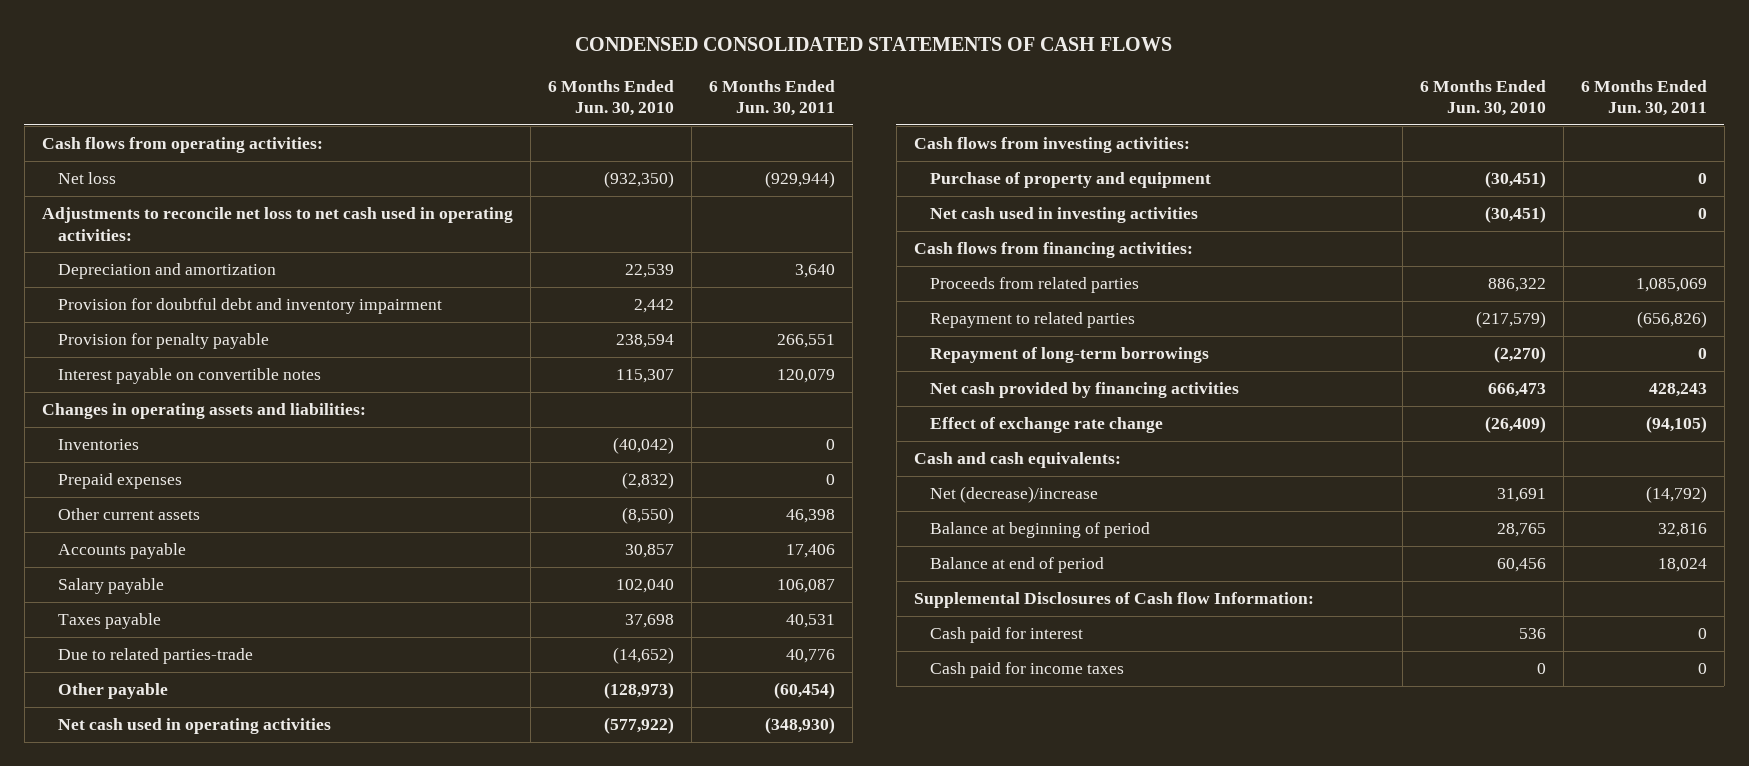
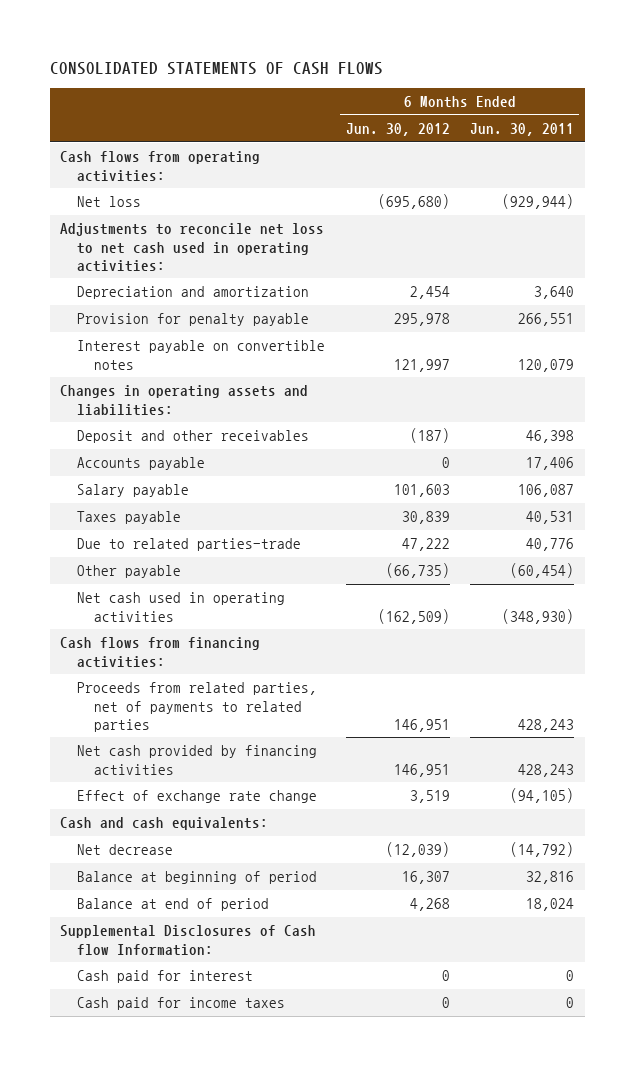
[575,37,1173,52] CONDENSED CONSOLIDATED STATEMENTS OF CASH FLOWS -> [49,61,383,75] CONSOLIDATED STATEMENTS OF CASH FLOWS
[547,79,674,117] 6 Months Ended Jun. 30, 2010 -> none
none -> [345,122,450,136] Jun. 30, 2012
[58,298,443,315] Provision for doubtful debt and inventory impairment -> none
[58,439,140,451] Inventories -> none
[58,473,183,490] Prepaid expenses -> none
[58,508,201,521] Other current assets -> [77,430,310,444] Deposit and other receivables
[913,137,1190,154] Cash flows from investing activities: -> none
[929,172,1211,189] Purchase of property and equipment -> none
[929,207,1198,224] Net cash used in investing activities -> none
[929,312,1135,329] Repayment to related parties -> none
[929,347,1209,364] Repayment of long-term borrowings -> none
[929,277,1139,294] Proceeds from related parties -> [77,682,318,732] Proceeds from related parties, net of payments to related parties
[1635,278,1707,293] 1,085,069 -> [518,718,575,732] 428,243
[929,486,1098,504] Net (decrease)/increase -> [77,844,174,856] Net decrease

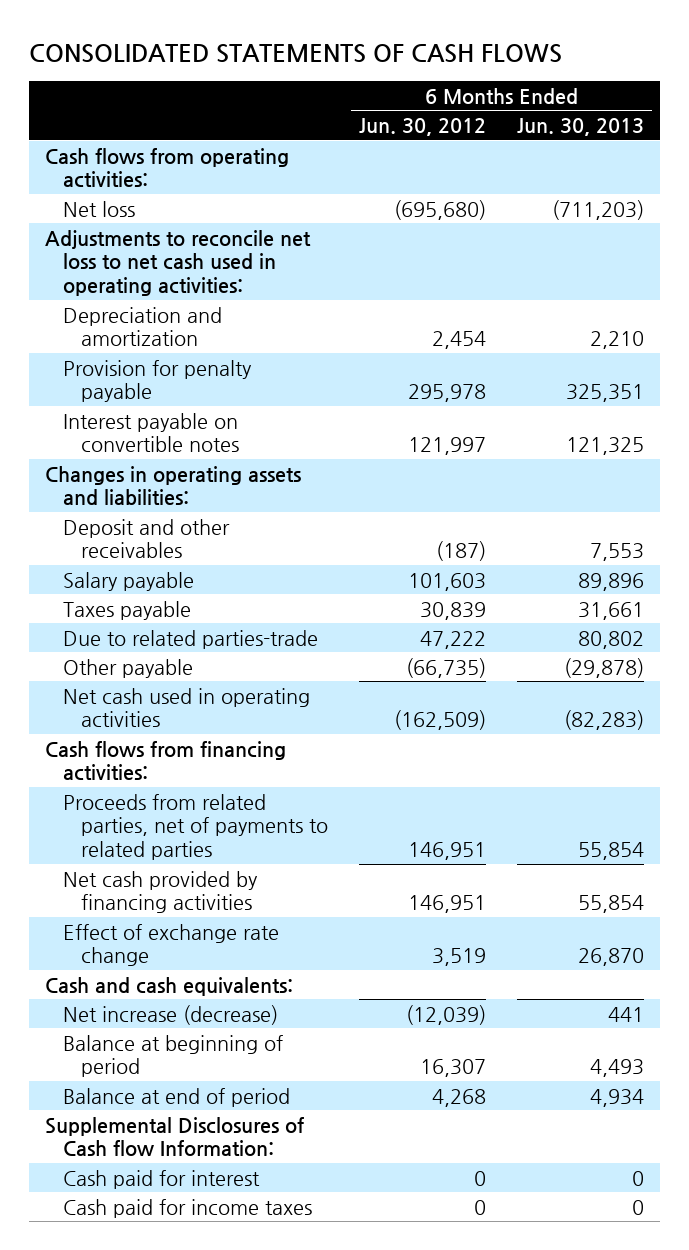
[470,122,575,136] Jun. 30, 2011 -> none
none -> [517,118,645,137] Jun. 30, 2013
[77,457,206,471] Accounts payable -> none
[77,844,174,856] Net decrease -> [62,1004,278,1025] Net increase (decrease)

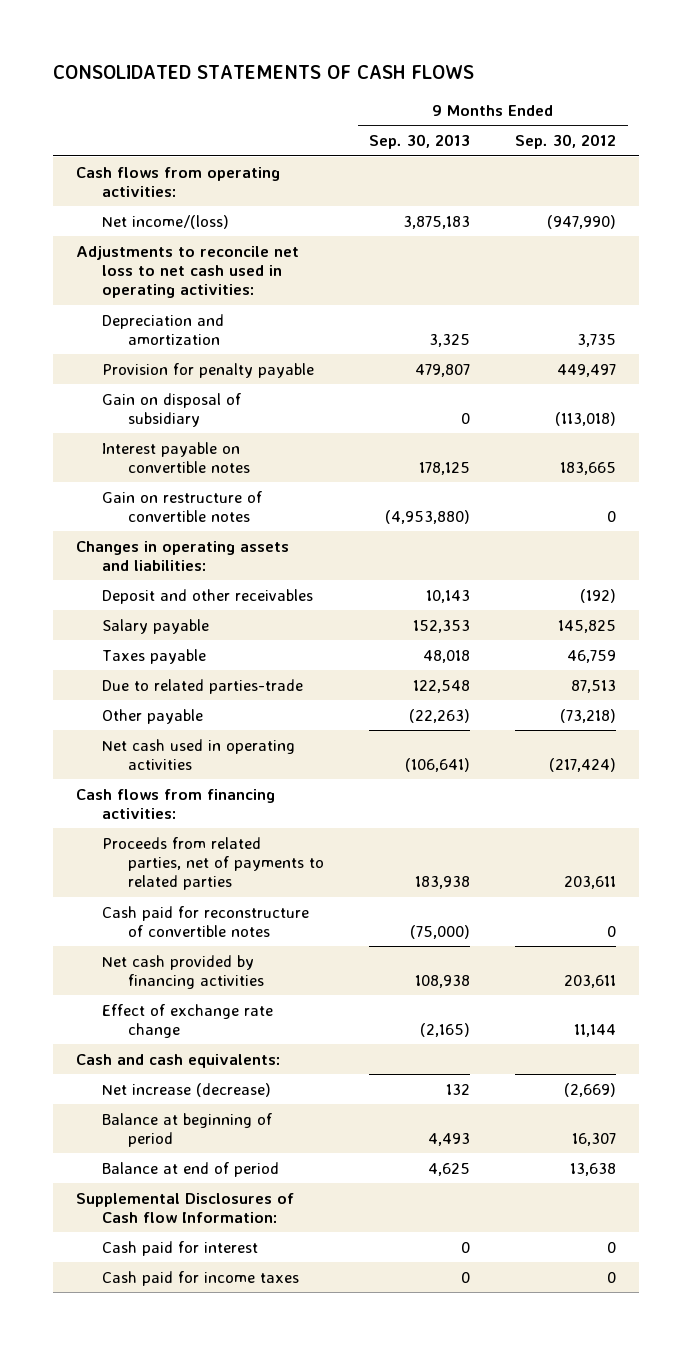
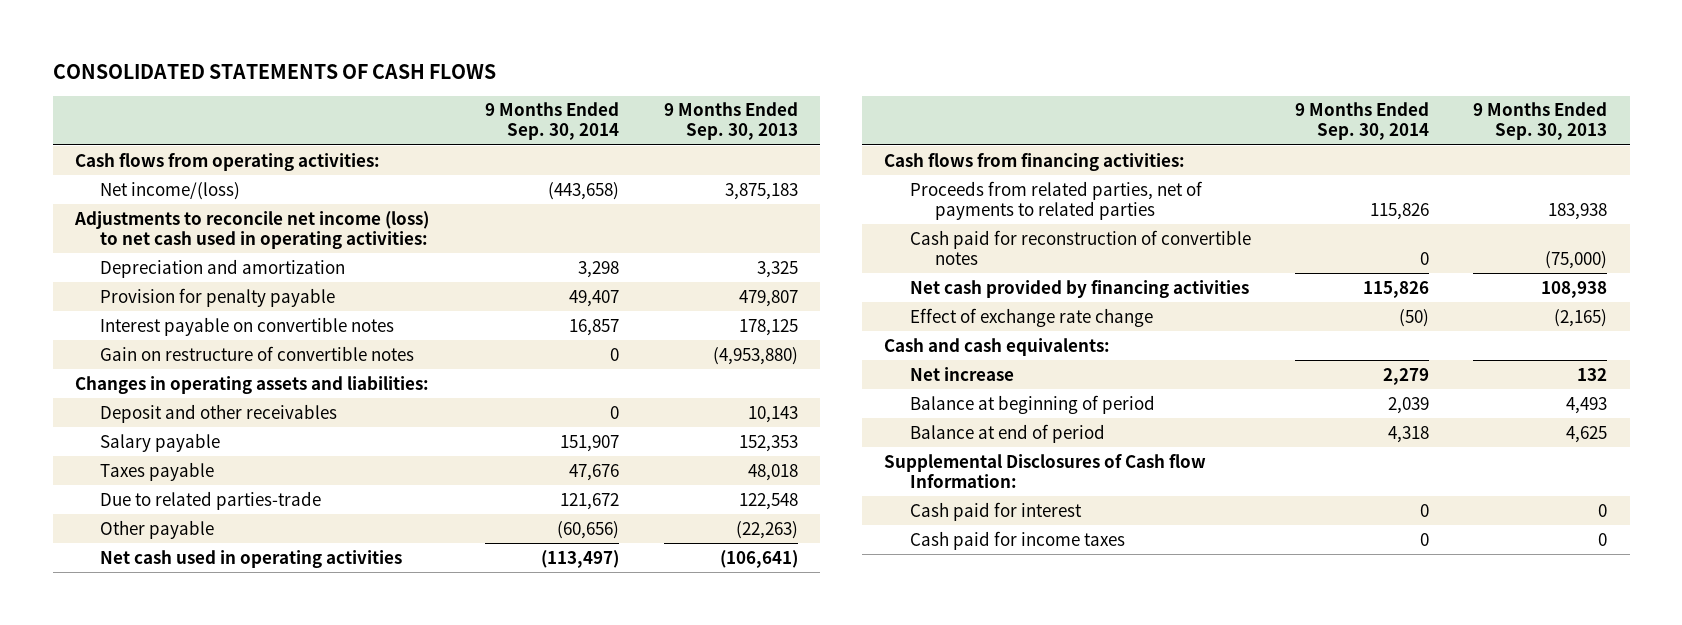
[515,134,617,150] Sep. 30, 2012 -> none
none -> [485,102,620,141] 9 Months Ended Sep. 30, 2014
[75,245,299,299] Adjustments to reconcile net loss to net cash used in operating activities: -> [73,210,429,249] Adjustments to reconcile net income (loss) to net cash used in operating activities:
[101,392,241,427] Gain on disposal of subsidiary -> none
[101,905,309,937] Cash paid for reconstructure of convertible notes -> [909,229,1251,265] Cash paid for reconstruction of convertible notes
[101,1082,271,1097] Net increase (decrease) -> [909,366,1014,381] Net increase

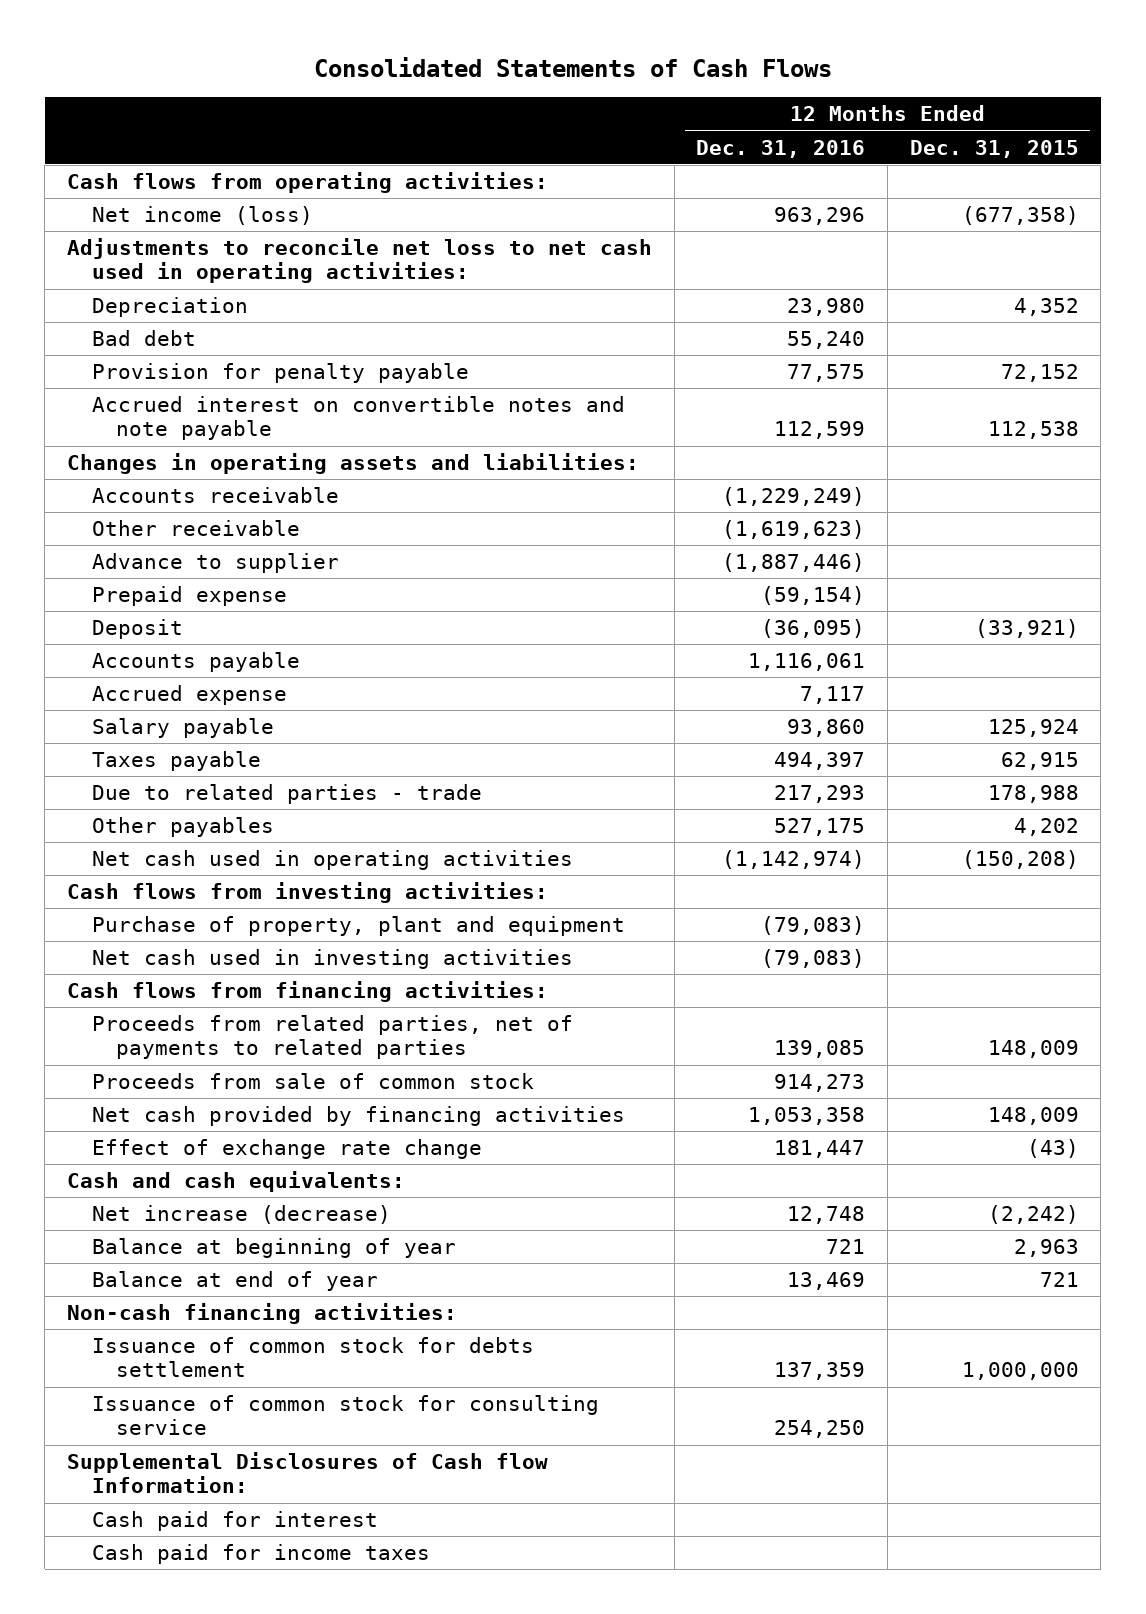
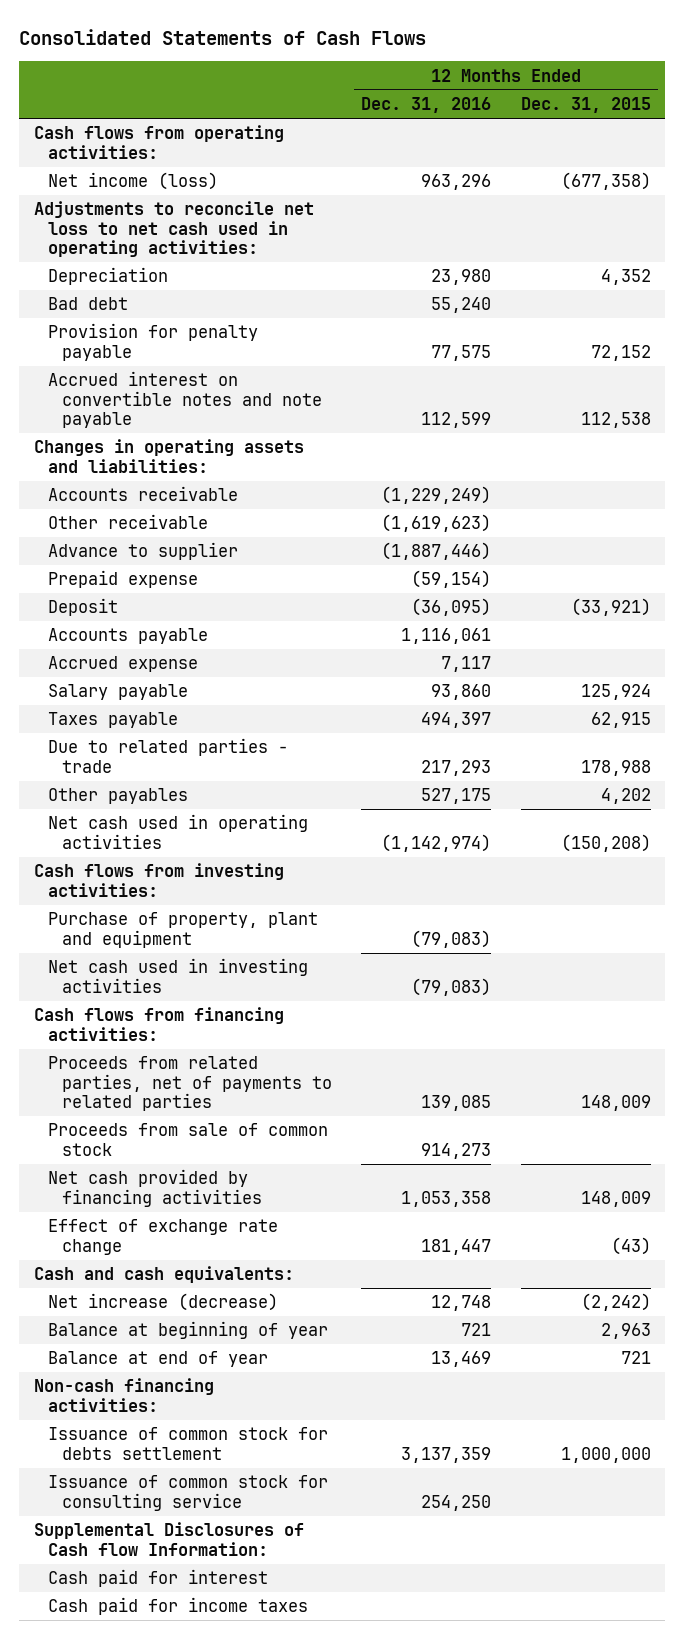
[774,1362,866,1381] 137,359 -> [401,1446,492,1463] 3,137,359

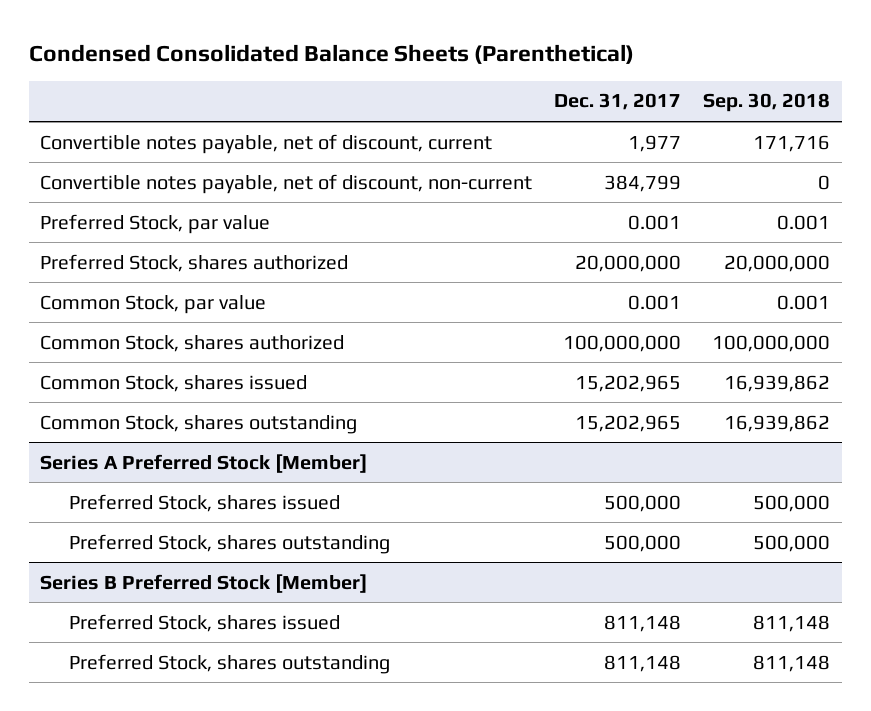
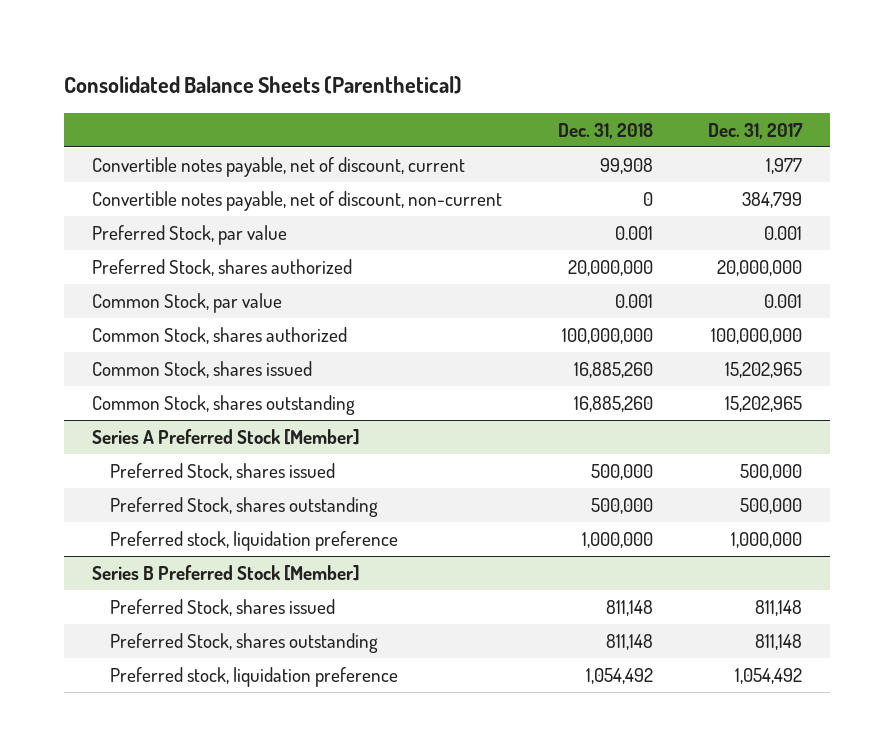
[29,43,635,64] Condensed Consolidated Balance Sheets (Parenthetical) -> [63,76,462,95] Consolidated Balance Sheets (Parenthetical)
[703,93,831,113] Sep. 30, 2018 -> none
none -> [557,122,653,139] Dec. 31, 2018
none -> [109,531,398,552] Preferred stock, liquidation preference
none -> [109,667,398,688] Preferred stock, liquidation preference

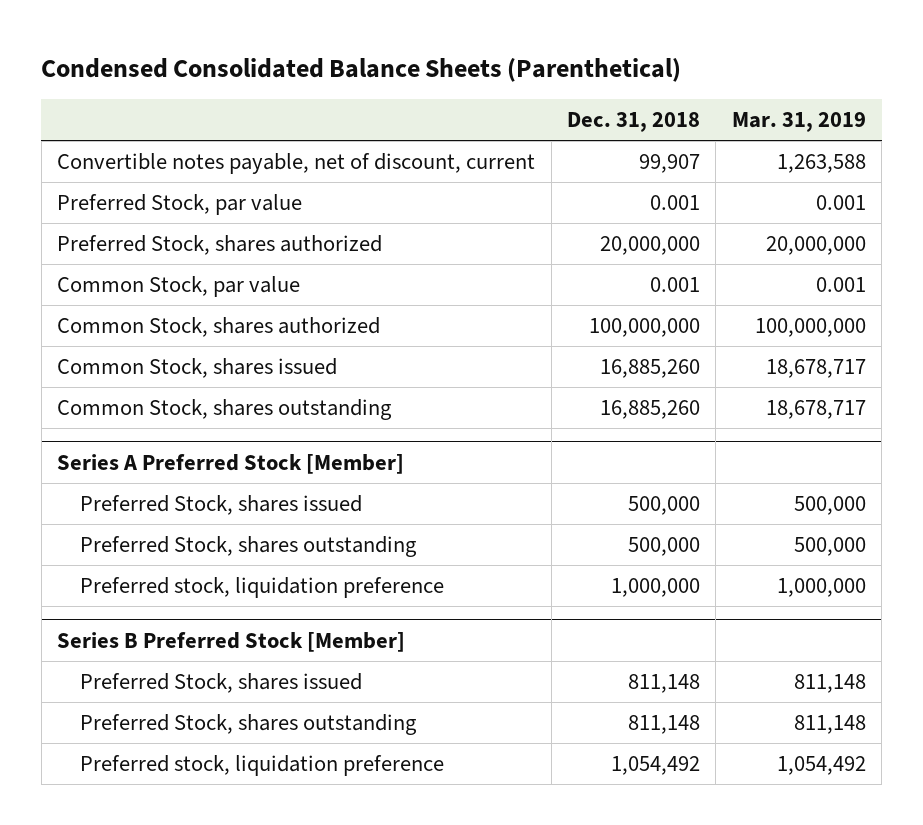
[63,76,462,95] Consolidated Balance Sheets (Parenthetical) -> [41,57,682,82] Condensed Consolidated Balance Sheets (Parenthetical)
[708,122,804,139] Dec. 31, 2017 -> none
none -> [731,112,866,133] Mar. 31, 2019
[91,191,502,212] Convertible notes payable, net of discount, non-current -> none
[599,158,653,175] 99,908 -> [639,153,701,173] 99,907

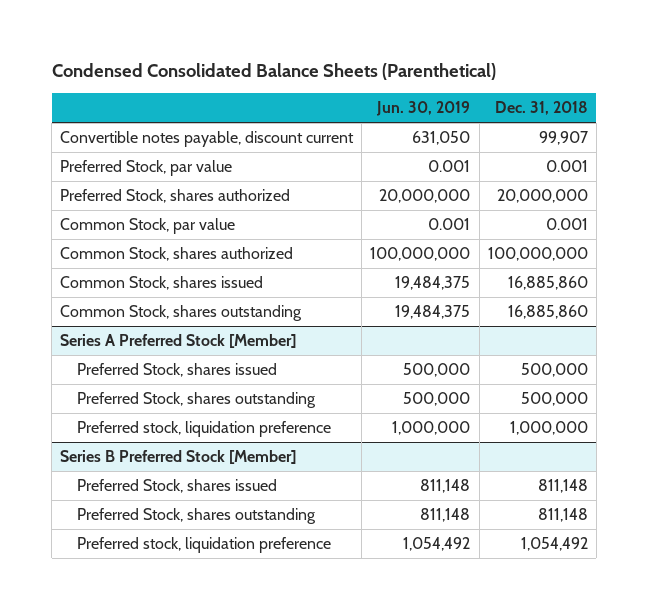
[731,112,866,133] Mar. 31, 2019 -> none
none -> [376,101,471,117] Jun. 30, 2019
[57,152,536,174] Convertible notes payable, net of discount, current -> [60,131,355,148] Convertible notes payable, discount current
[600,358,701,378] 16,885,260 -> [507,276,588,291] 16,885,860
[600,399,701,419] 16,885,260 -> [507,305,588,320] 16,885,860

